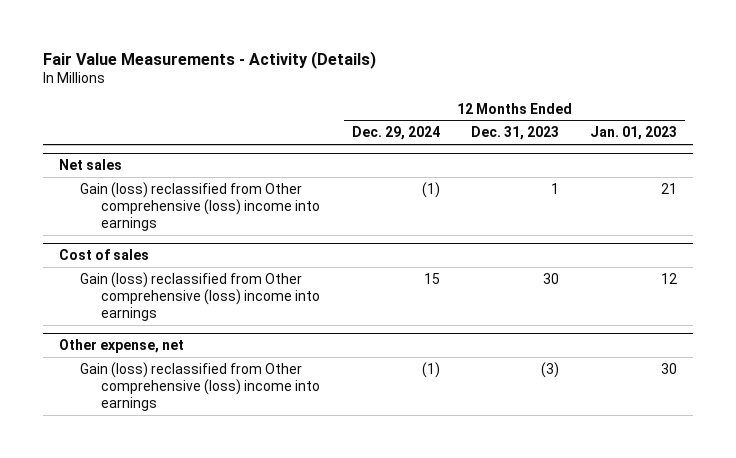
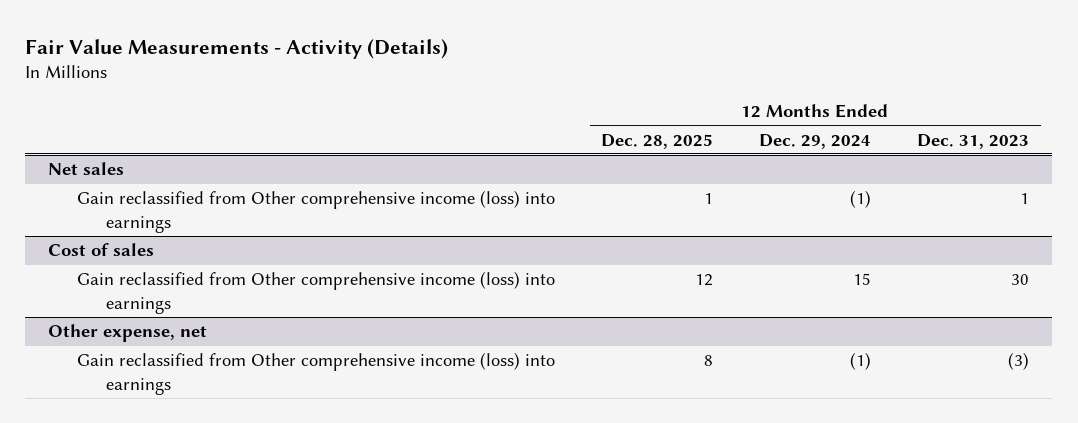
[590,126,678,141] Jan. 01, 2023 -> none
none -> [601,133,714,149] Dec. 28, 2025
[79,181,321,231] Gain (loss) reclassified from Other comprehensive (loss) income into earnings -> [77,190,556,233] Gain reclassified from Other comprehensive income (loss) into earnings
[79,271,321,321] Gain (loss) reclassified from Other comprehensive (loss) income into earnings -> [77,271,556,314] Gain reclassified from Other comprehensive income (loss) into earnings
[79,361,321,411] Gain (loss) reclassified from Other comprehensive (loss) income into earnings -> [77,352,556,395] Gain reclassified from Other comprehensive income (loss) into earnings

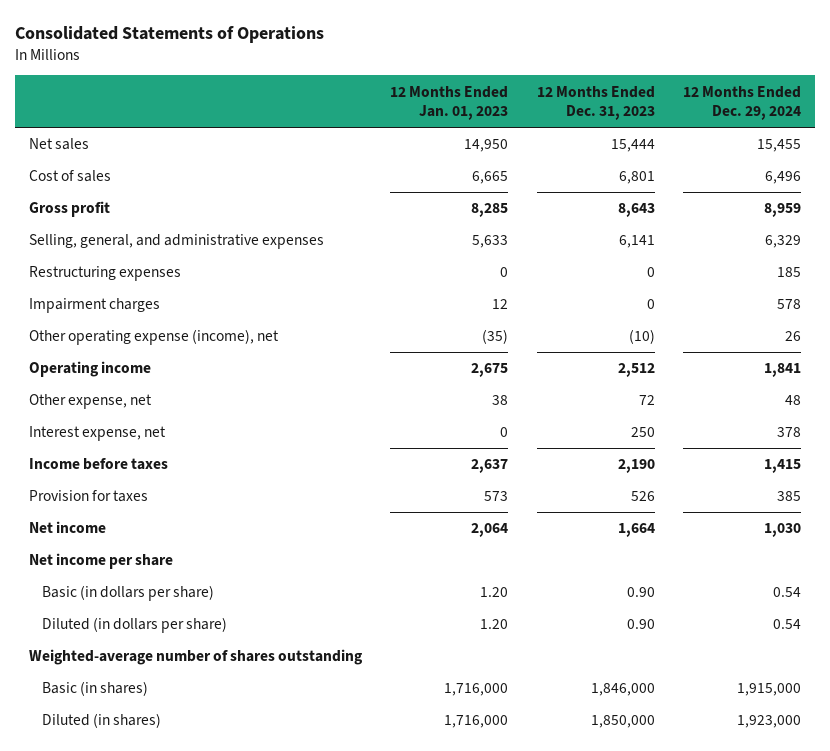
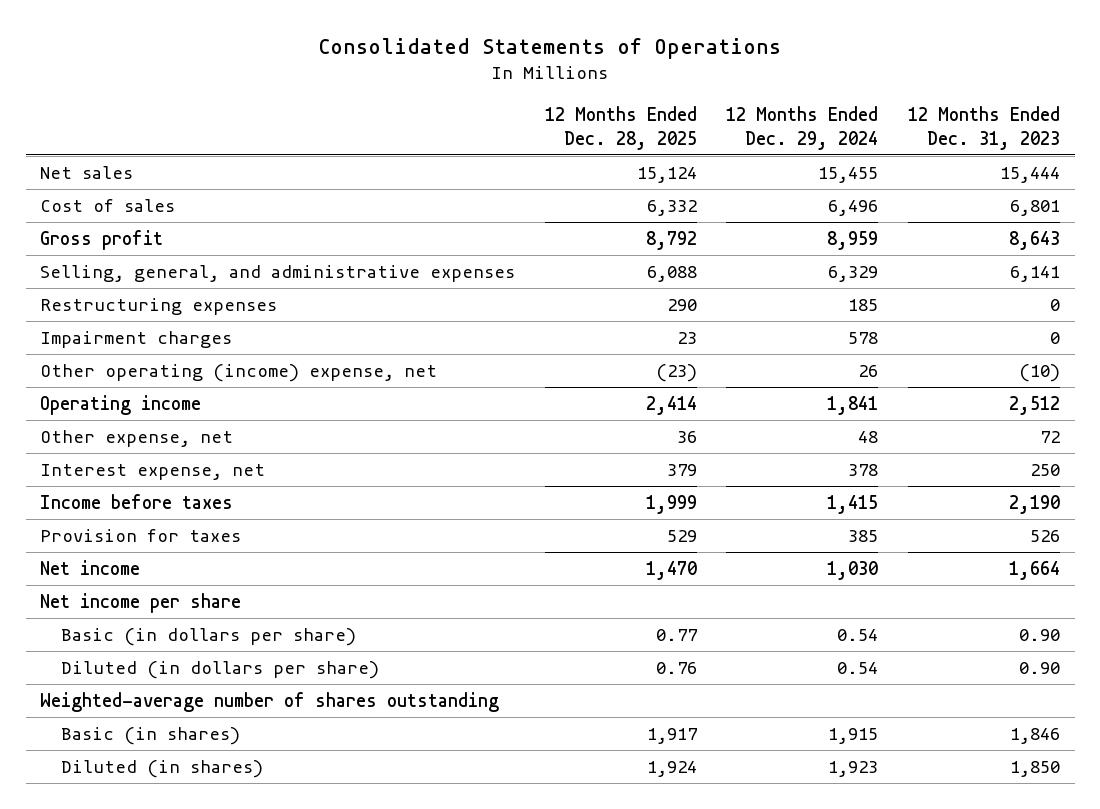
[390,85,509,121] 12 Months Ended Jan. 01, 2023 -> none
none -> [544,106,697,150] 12 Months Ended Dec. 28, 2025
[29,329,280,346] Other operating expense (income), net -> [40,364,438,383] Other operating (income) expense, net
[590,683,655,697] 1,846,000 -> [1009,728,1060,745] 1,846
[737,683,802,697] 1,915,000 -> [828,728,879,745] 1,915
[590,715,655,729] 1,850,000 -> [1009,761,1060,778] 1,850
[737,715,802,729] 1,923,000 -> [828,761,879,778] 1,923

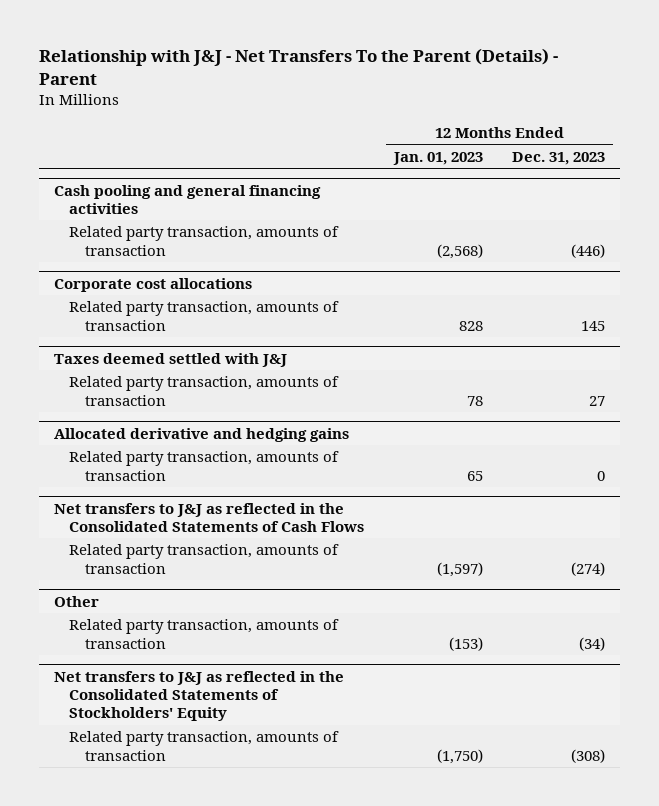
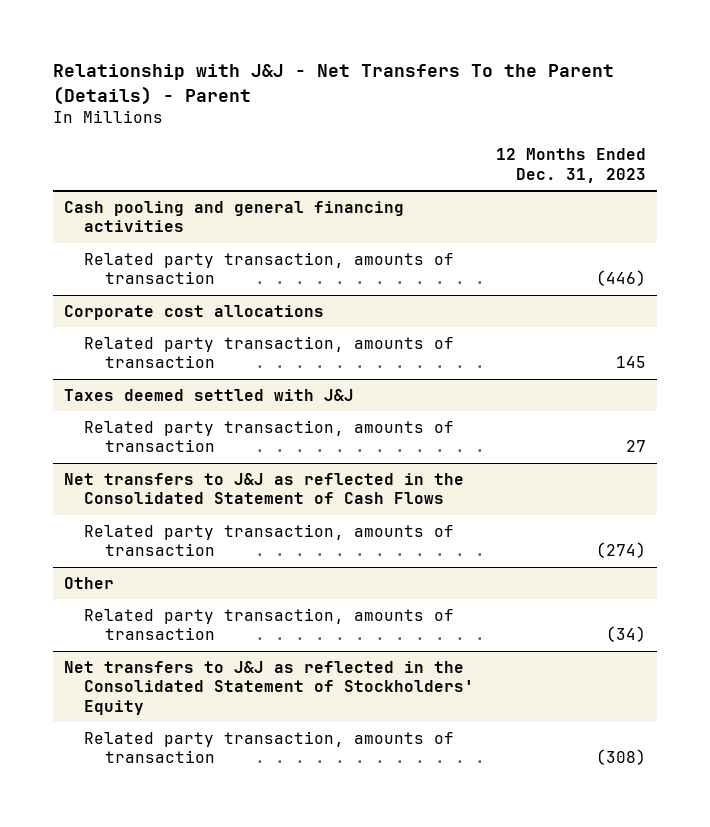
[392,151,483,165] Jan. 01, 2023 -> none
[69,451,340,481] Related party transaction, amounts of transaction -> none
[53,502,365,532] Net transfers to J&J as reflected in the Consolidated Statements of Cash Flows -> none
[53,427,349,442] Allocated derivative and hedging gains -> [63,472,464,505] Net transfers to J&J as reflected in the Consolidated Statement of Cash Flows
[53,670,344,722] Net transfers to J&J as reflected in the Consolidated Statements of Stockholders' Equity -> [63,660,475,716] Net transfers to J&J as reflected in the Consolidated Statement of Stockholders' Equity

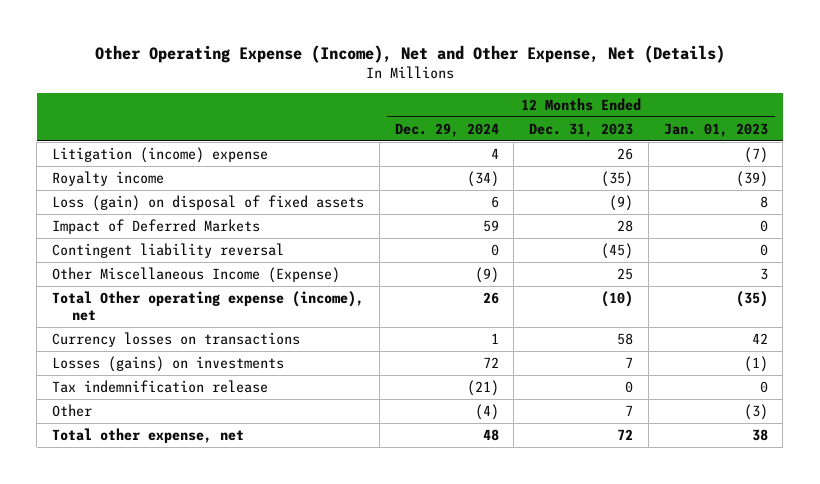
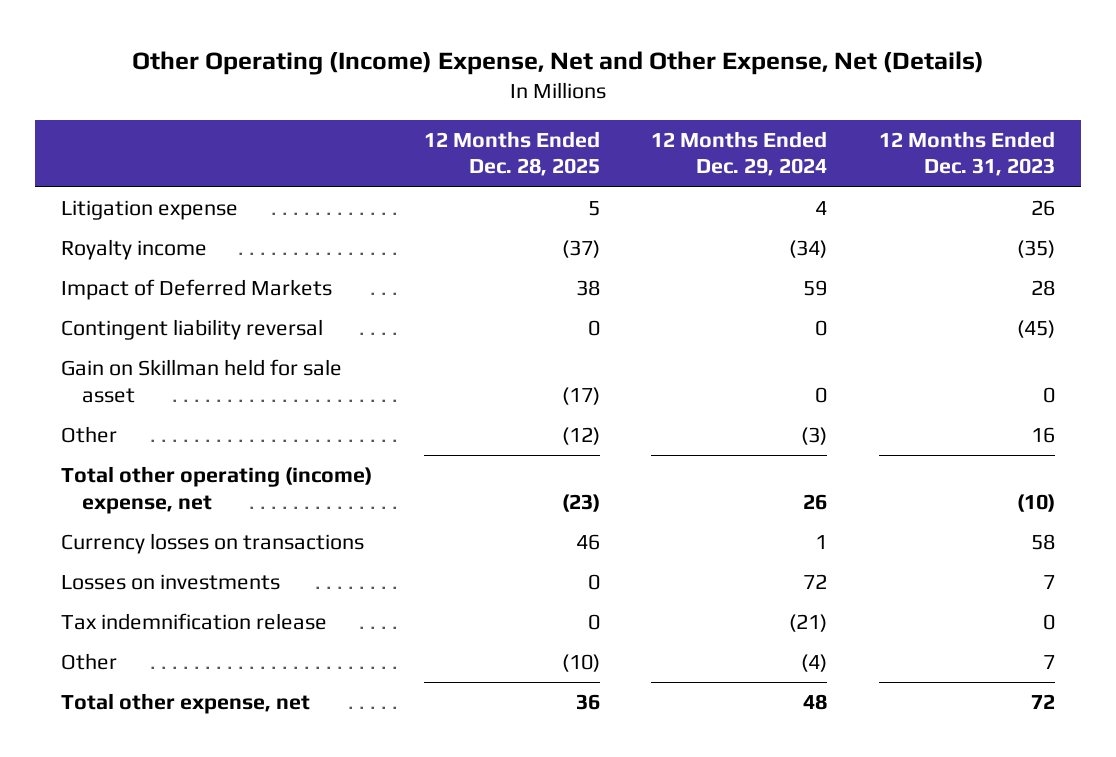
[94,44,725,63] Other Operating Expense (Income), Net and Other Expense, Net (Details) -> [131,50,984,75] Other Operating (Income) Expense, Net and Other Expense, Net (Details)
[663,122,768,137] Jan. 01, 2023 -> none
none -> [423,131,600,177] 12 Months Ended Dec. 28, 2025
[51,147,268,164] Litigation (income) expense -> [60,200,238,221] Litigation expense
[51,195,364,212] Loss (gain) on disposal of fixed assets -> none
none -> [60,359,342,403] Gain on Skillman held for sale asset
[51,267,340,284] Other Miscellaneous Income (Expense) -> [60,426,117,444] Other
[474,267,499,284] (9) -> [801,427,828,446] (3)
[617,268,634,281] 25 -> [1030,427,1055,444] 16
[51,291,364,321] Total Other operating expense (income), net -> [60,466,372,514] Total other operating (income) expense, net
[51,356,284,373] Losses (gains) on investments -> [60,574,280,591] Losses on investments

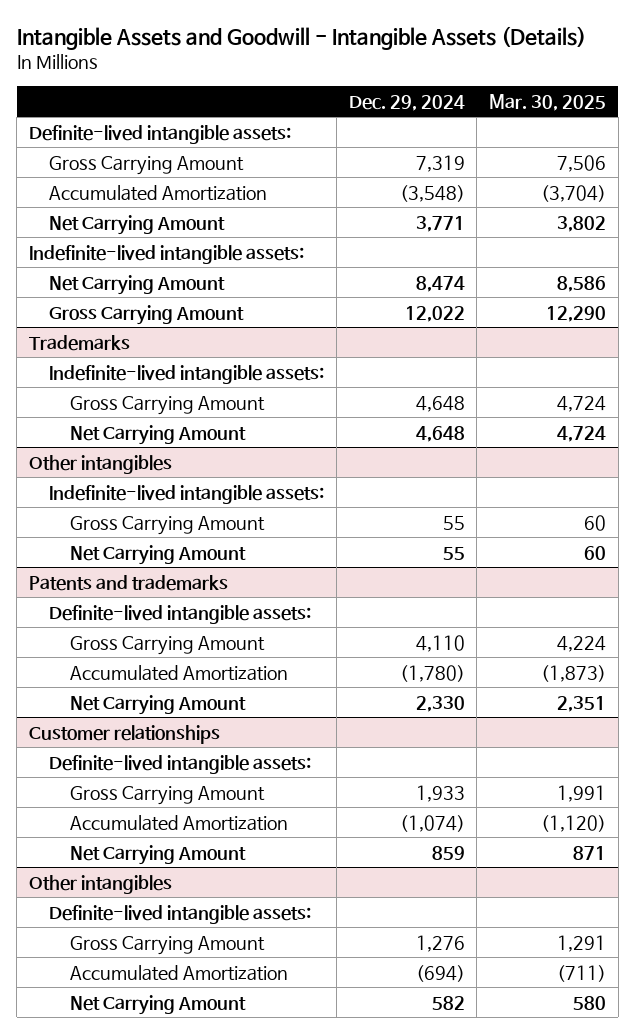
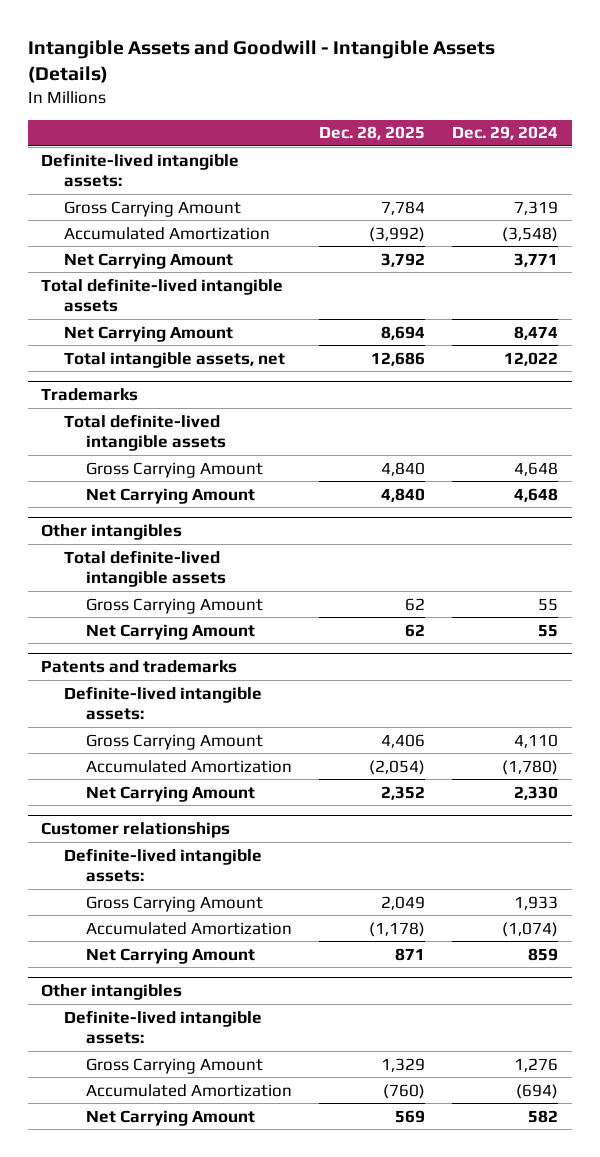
[489,93,607,111] Mar. 30, 2025 -> none
none -> [319,126,426,141] Dec. 28, 2025
[29,244,305,264] Indefinite-lived intangible assets: -> [41,277,284,313] Total definite-lived intangible assets
[49,304,245,325] Gross Carrying Amount -> [63,351,285,368] Total intangible assets, net
[49,364,325,384] Indefinite-lived intangible assets: -> [63,413,227,452] Total definite-lived intangible assets
[49,484,325,504] Indefinite-lived intangible assets: -> [63,549,227,588] Total definite-lived intangible assets

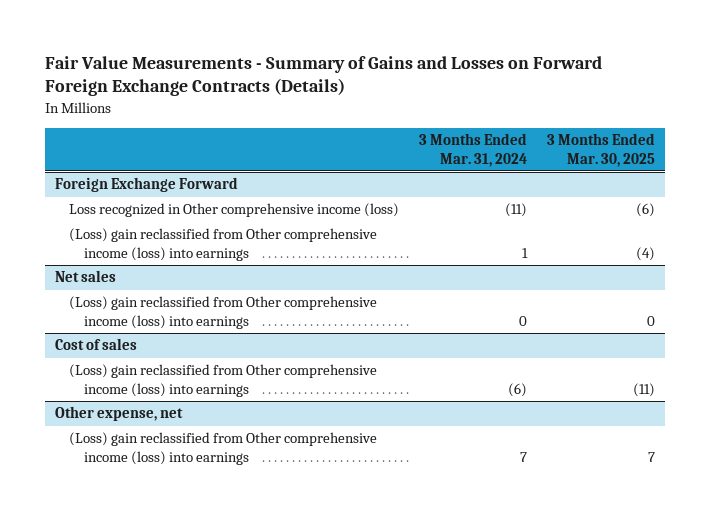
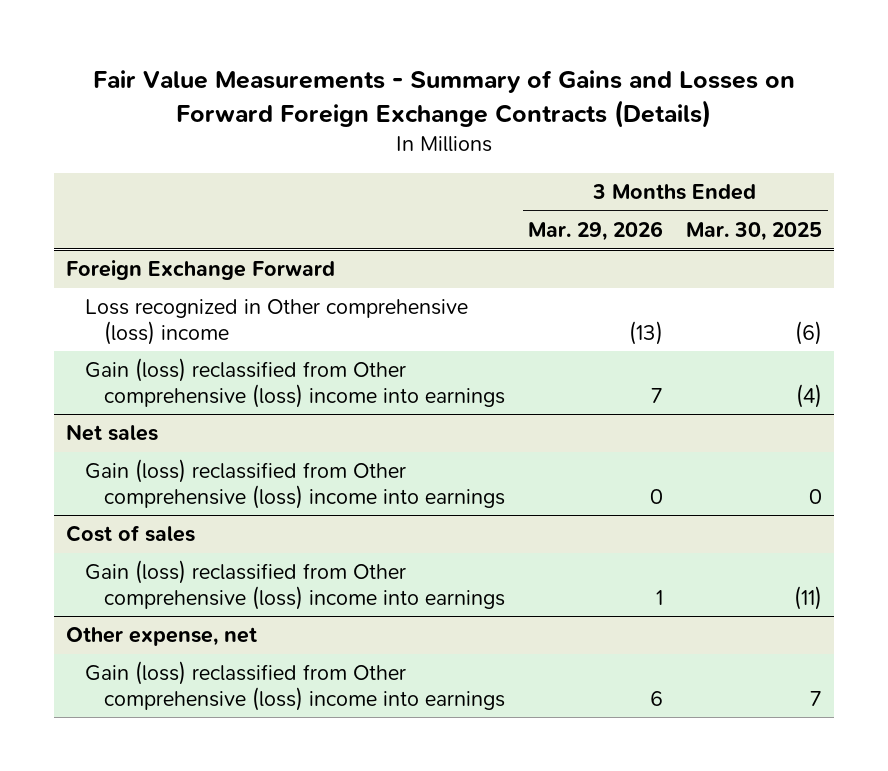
[419,133,528,167] 3 Months Ended Mar. 31, 2024 -> none
none -> [528,221,664,242] Mar. 29, 2026
[69,203,400,218] Loss recognized in Other comprehensive income (loss) -> [84,299,468,345] Loss recognized in Other comprehensive (loss) income
[69,228,378,261] (Loss) gain reclassified from Other comprehensive income (loss) into earnings -> [84,358,506,408] Gain (loss) reclassified from Other comprehensive (loss) income into earnings
[69,296,378,329] (Loss) gain reclassified from Other comprehensive income (loss) into earnings -> [84,459,506,509] Gain (loss) reclassified from Other comprehensive (loss) income into earnings
[69,364,378,397] (Loss) gain reclassified from Other comprehensive income (loss) into earnings -> [84,560,506,610] Gain (loss) reclassified from Other comprehensive (loss) income into earnings
[69,432,378,465] (Loss) gain reclassified from Other comprehensive income (loss) into earnings -> [84,661,506,711] Gain (loss) reclassified from Other comprehensive (loss) income into earnings

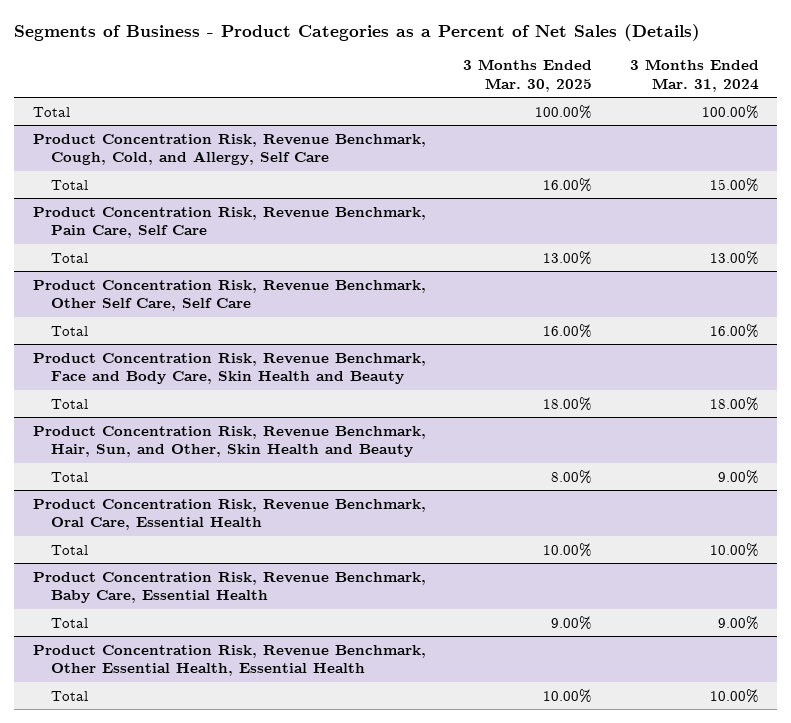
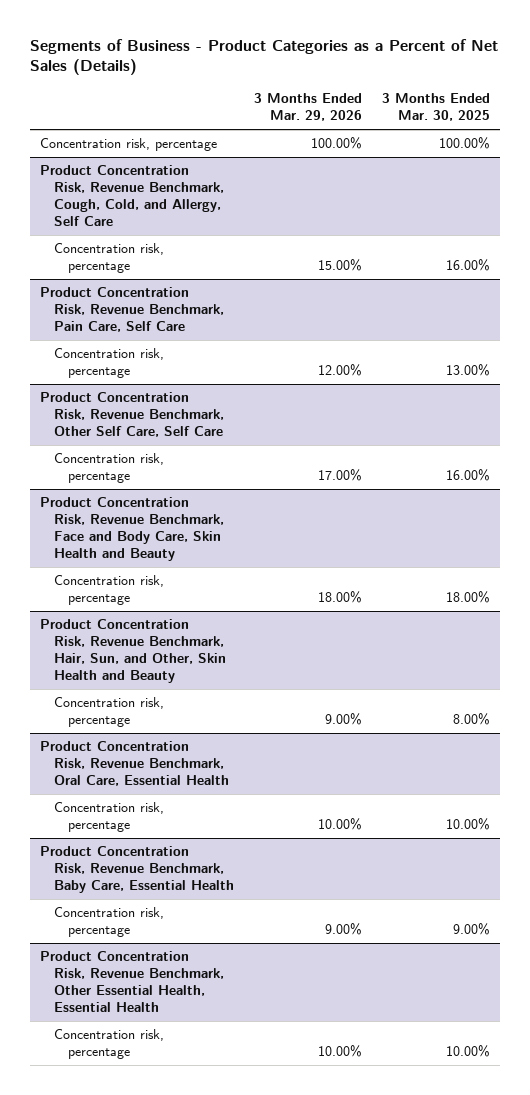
[629,59,759,92] 3 Months Ended Mar. 31, 2024 -> none
none -> [253,93,362,122] 3 Months Ended Mar. 29, 2026
[32,106,70,117] Total -> [39,138,217,152] Concentration risk, percentage
[51,179,89,190] Total -> [53,243,164,274] Concentration risk, percentage
[51,252,89,263] Total -> [53,348,164,379] Concentration risk, percentage
[51,325,89,336] Total -> [53,453,164,484] Concentration risk, percentage
[51,398,89,409] Total -> [53,575,164,606] Concentration risk, percentage
[51,471,89,482] Total -> [53,697,164,728] Concentration risk, percentage
[51,544,89,555] Total -> [53,802,164,833] Concentration risk, percentage
[51,617,89,628] Total -> [53,907,164,938] Concentration risk, percentage
[51,690,89,701] Total -> [53,1029,164,1060] Concentration risk, percentage

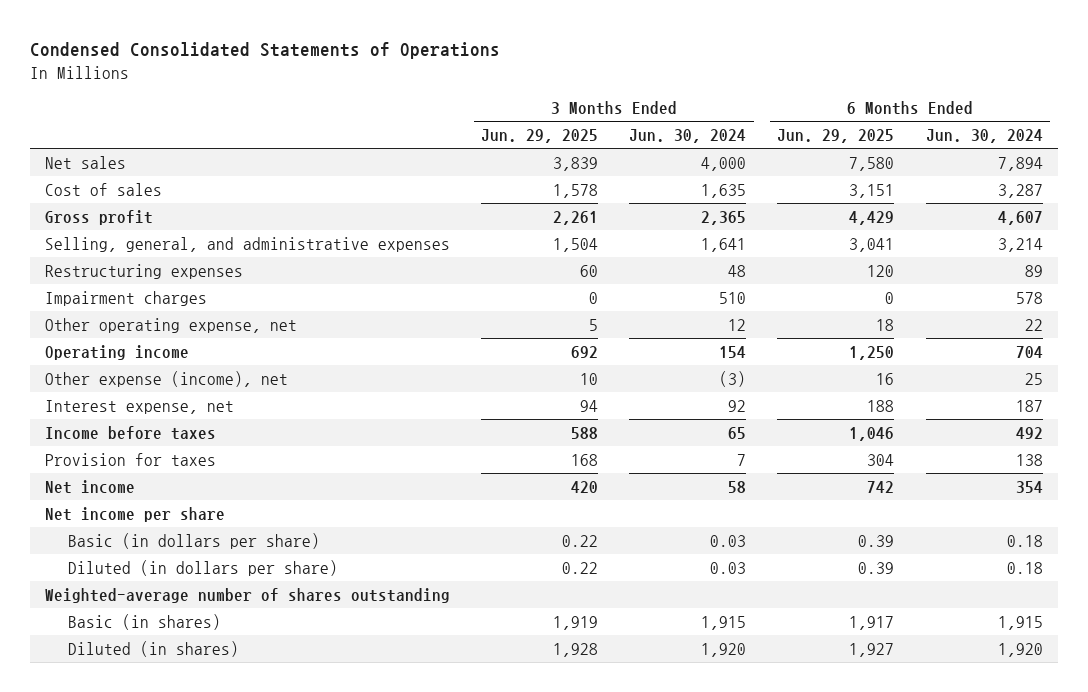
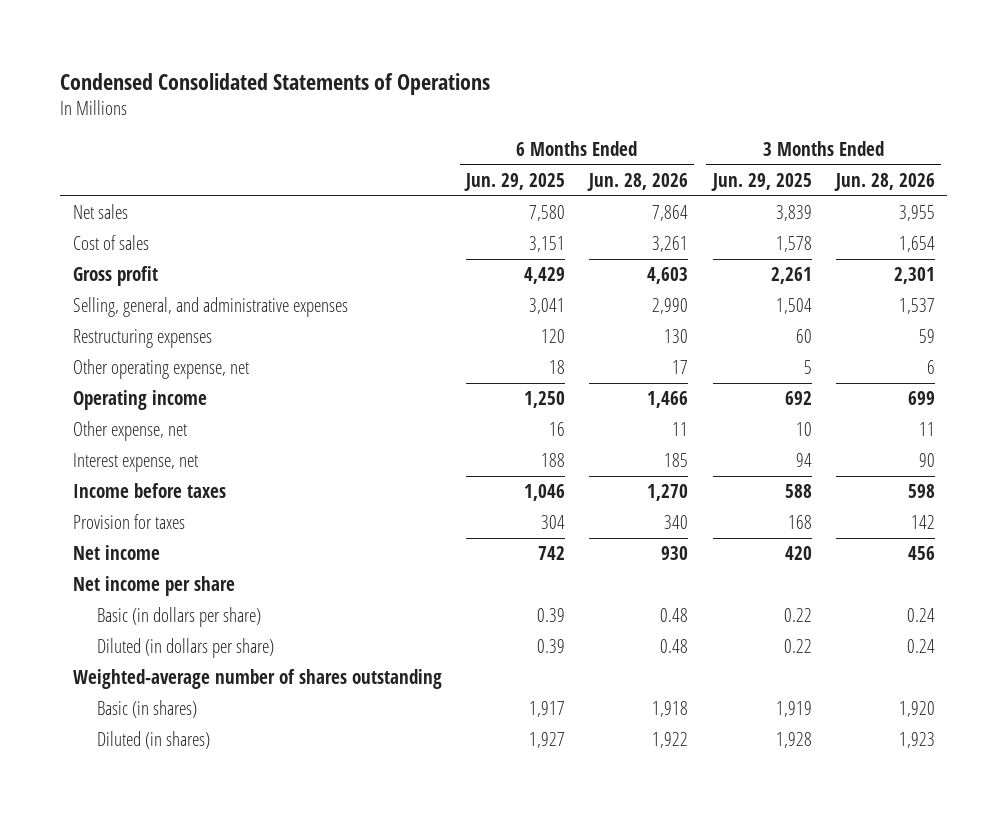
[629,128,747,143] Jun. 30, 2024 -> none
[925,128,1043,143] Jun. 30, 2024 -> none
none -> [587,172,689,191] Jun. 28, 2026
none -> [833,172,935,191] Jun. 28, 2026
[45,290,208,306] Impairment charges -> none
[45,370,289,387] Other expense (income), net -> [72,421,187,442] Other expense, net

